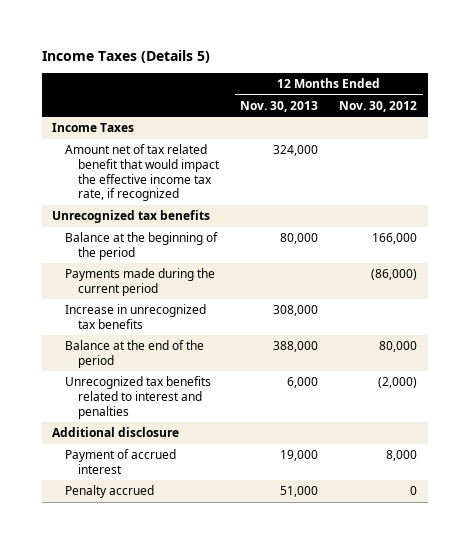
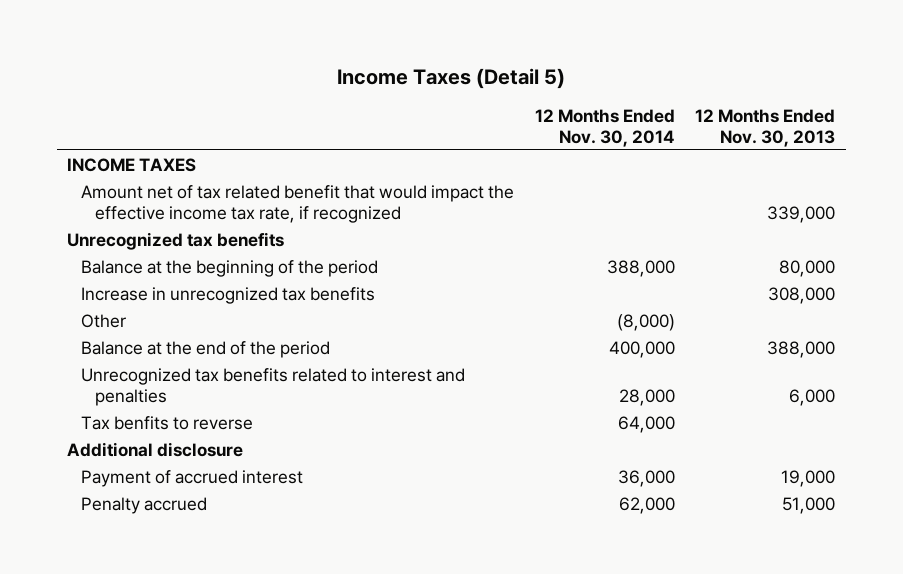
[41,49,210,63] Income Taxes (Details 5) -> [337,68,566,90] Income Taxes (Detail 5)
[339,100,418,112] Nov. 30, 2012 -> none
none -> [534,108,675,147] 12 Months Ended Nov. 30, 2014
[52,123,135,133] Income Taxes -> [67,157,197,172] INCOME TAXES
[272,145,318,157] 324,000 -> [767,205,836,223] 339,000
[64,268,215,296] Payments made during the current period -> none
none -> [81,313,127,328] Other
none -> [81,415,254,430] Tax benfits to reverse

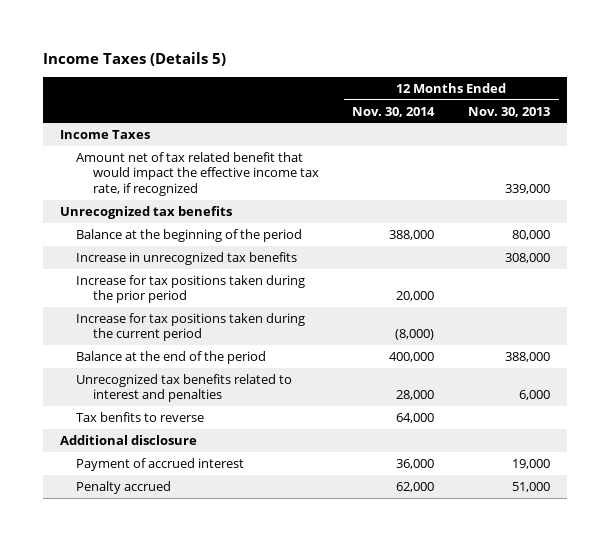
[337,68,566,90] Income Taxes (Detail 5) -> [43,51,227,66] Income Taxes (Details 5)
[67,157,197,172] INCOME TAXES -> [60,130,151,140] Income Taxes
[81,313,127,328] Other -> none
none -> [76,275,306,304] Increase for tax positions taken during the prior period
none -> [76,313,306,342] Increase for tax positions taken during the current period

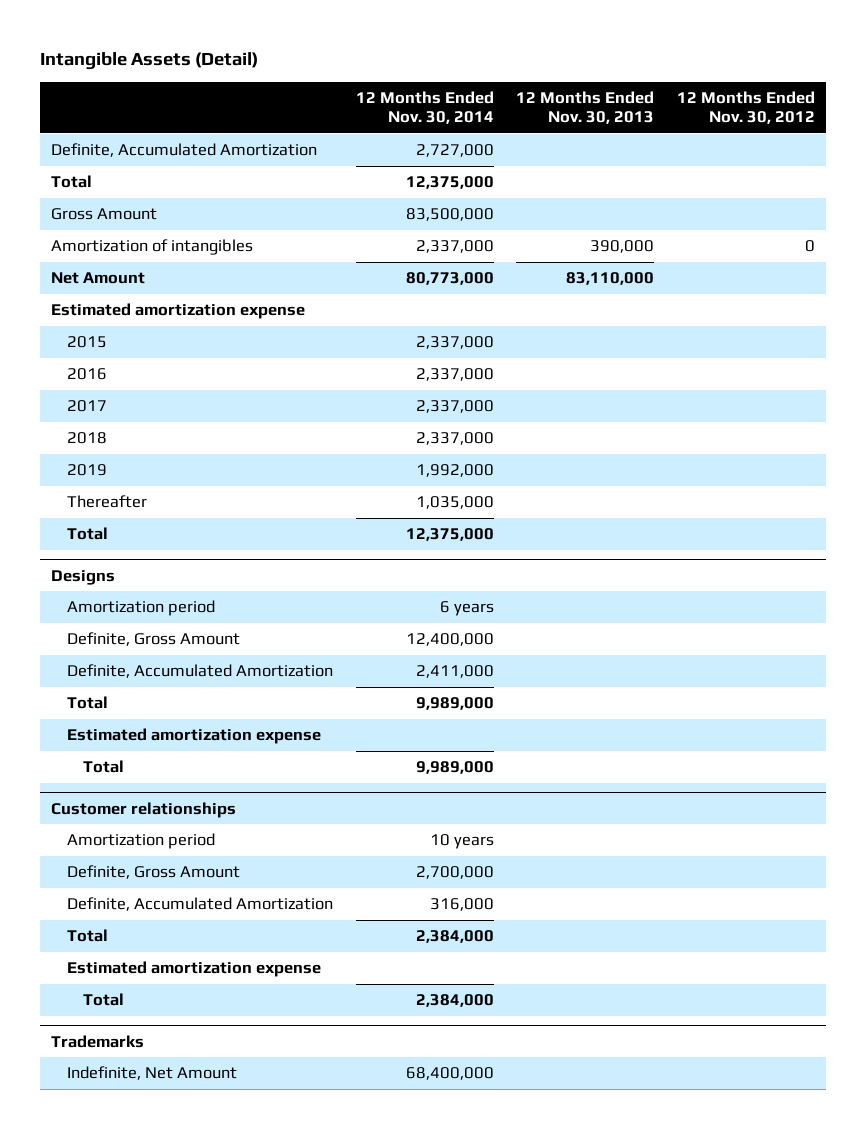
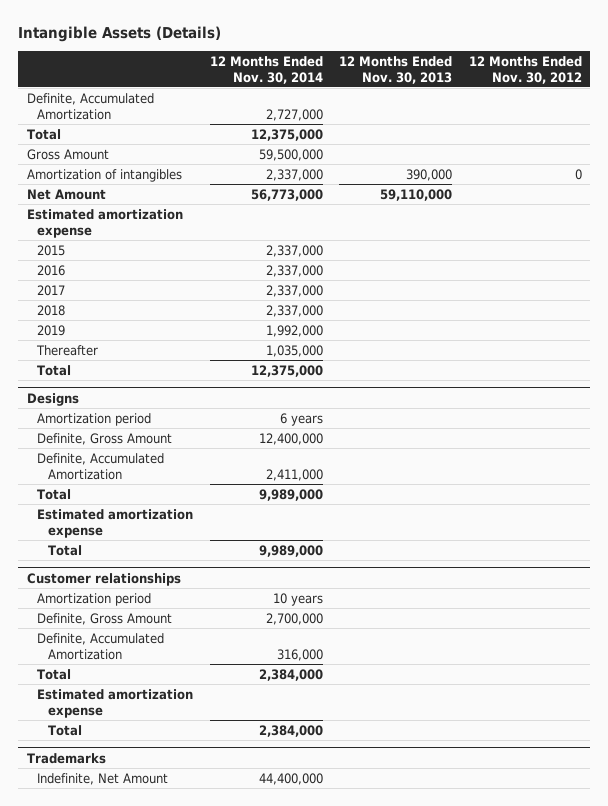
[40,52,259,71] Intangible Assets (Detail) -> [18,26,222,43] Intangible Assets (Details)
[405,208,494,222] 83,500,000 -> [258,148,323,161] 59,500,000
[405,272,494,286] 80,773,000 -> [250,188,323,201] 56,773,000
[566,272,655,286] 83,110,000 -> [380,188,453,201] 59,110,000
[405,1067,494,1081] 68,400,000 -> [258,772,323,785] 44,400,000

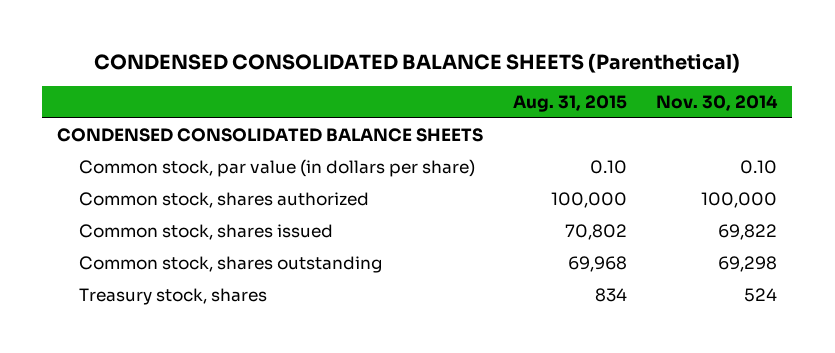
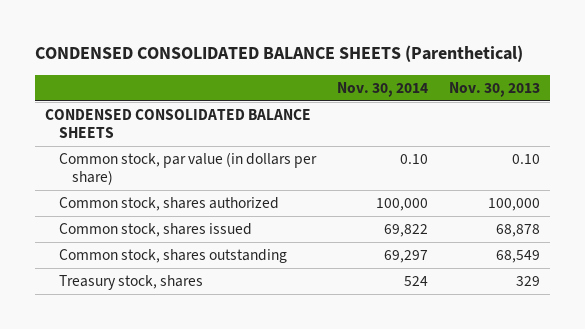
[512,95,627,113] Aug. 31, 2015 -> none
none -> [448,82,540,98] Nov. 30, 2013
[718,256,778,273] 69,298 -> [383,250,428,264] 69,297

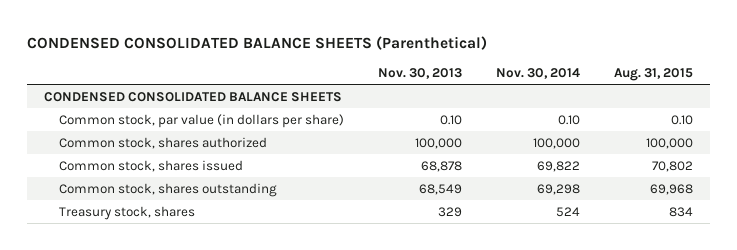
none -> [614,68,694,82] Aug. 31, 2015
[383,250,428,264] 69,297 -> [537,183,581,195] 69,298

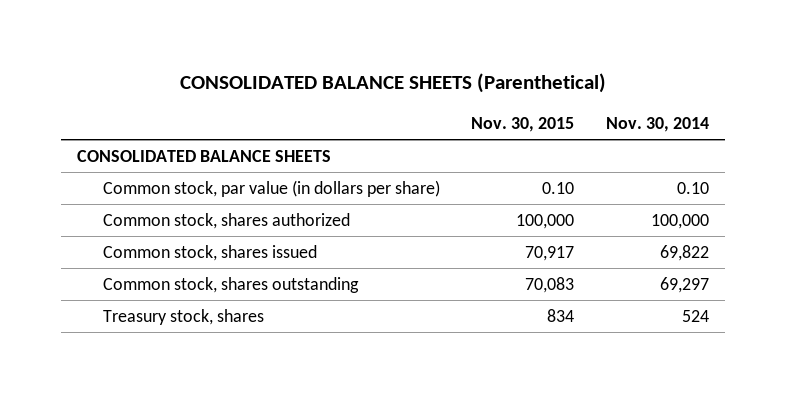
[26,35,487,50] CONDENSED CONSOLIDATED BALANCE SHEETS (Parenthetical) -> [179,72,606,93] CONSOLIDATED BALANCE SHEETS (Parenthetical)
[377,68,462,80] Nov. 30, 2013 -> none
[614,68,694,82] Aug. 31, 2015 -> none
none -> [471,117,575,133] Nov. 30, 2015
[43,91,342,102] CONDENSED CONSOLIDATED BALANCE SHEETS -> [76,150,331,163] CONSOLIDATED BALANCE SHEETS
[537,183,581,195] 69,298 -> [660,277,710,294] 69,297

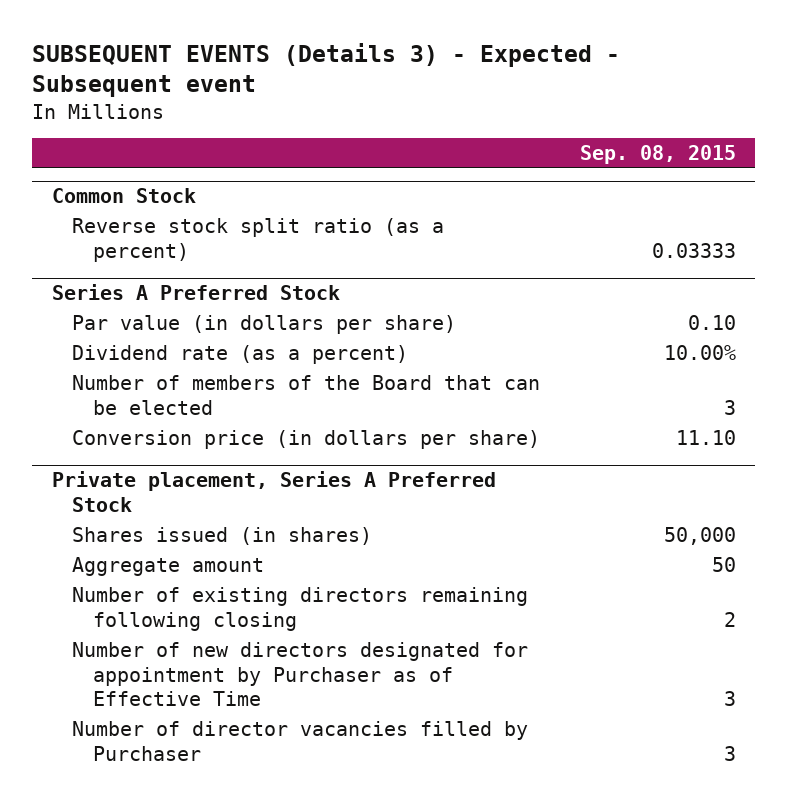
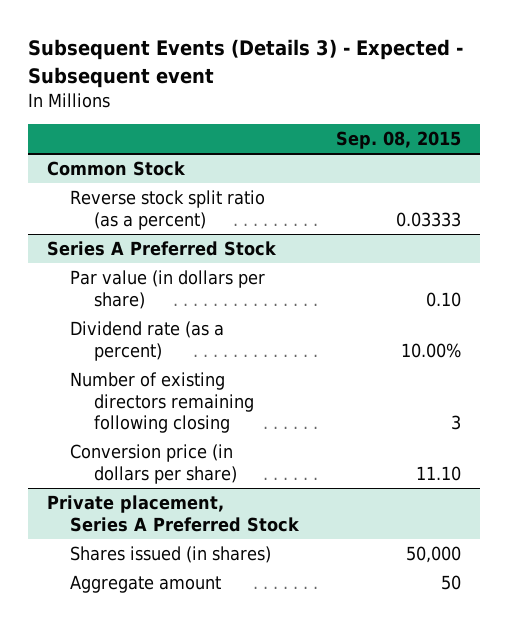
[32,43,621,98] SUBSEQUENT EVENTS (Details 3) - Expected - Subsequent event -> [28,39,464,88] Subsequent Events (Details 3) - Expected - Subsequent event
[72,375,541,415] Number of members of the Board that can be elected -> none
none -> [70,372,255,433] Number of existing directors remaining following closing
[72,587,529,631] Number of existing directors remaining following closing -> none
[72,642,529,707] Number of new directors designated for appointment by Purchaser as of Effective Time -> none
[72,721,529,761] Number of director vacancies filled by Purchaser -> none

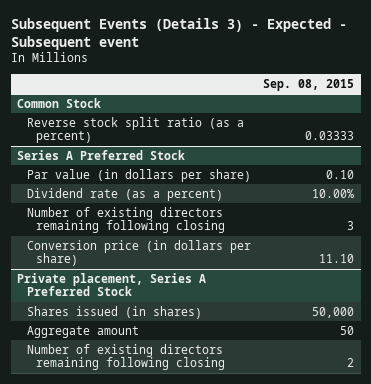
none -> [26,343,226,371] Number of existing directors remaining following closing

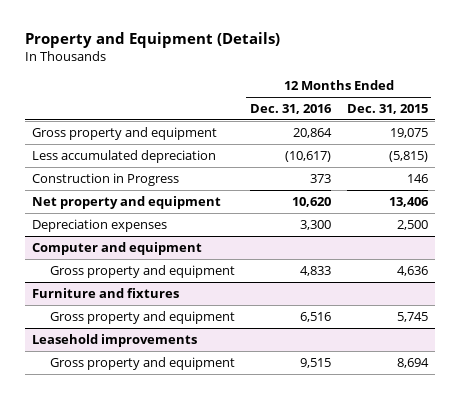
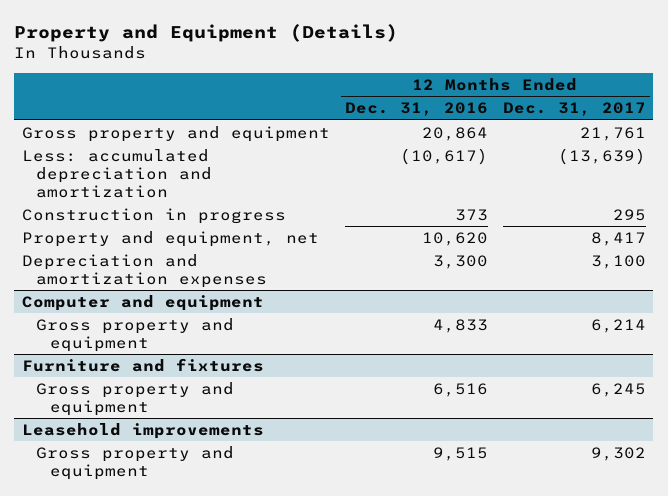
[346,104,428,115] Dec. 31, 2015 -> none
none -> [502,102,646,117] Dec. 31, 2017
[32,149,217,163] Less accumulated depreciation -> [21,148,213,198] Less: accumulated depreciation and amortization
[32,172,180,186] Construction in Progress -> [21,207,286,224] Construction in progress
[32,195,222,209] Net property and equipment -> [21,230,319,247] Property and equipment, net
[32,218,168,232] Depreciation expenses -> [21,253,268,288] Depreciation and amortization expenses

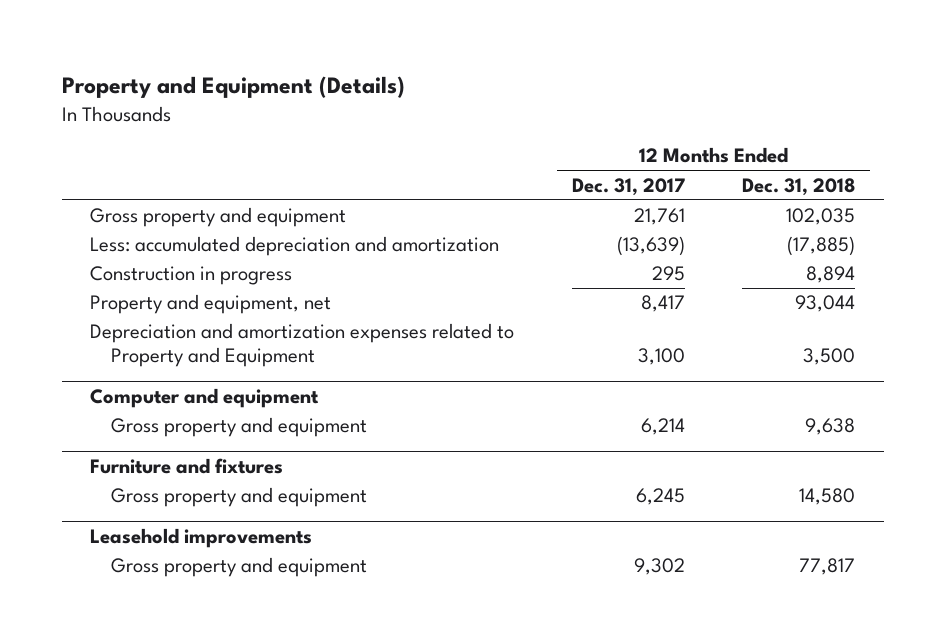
[344,102,488,117] Dec. 31, 2016 -> none
none -> [742,177,856,196] Dec. 31, 2018
[21,253,268,288] Depreciation and amortization expenses -> [90,323,515,368] Depreciation and amortization expenses related to Property and Equipment

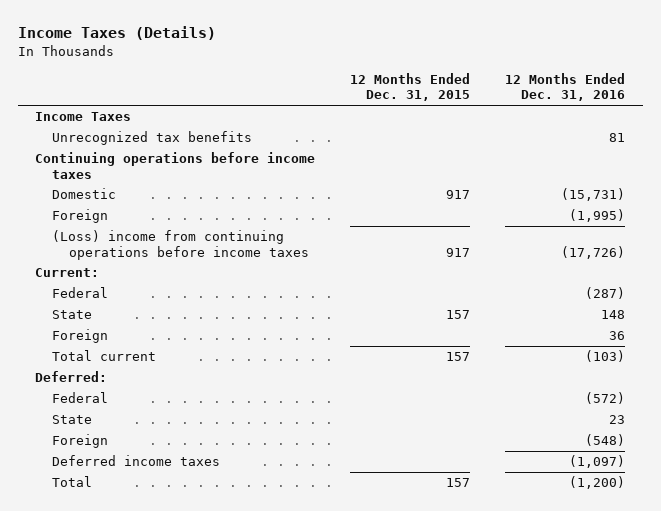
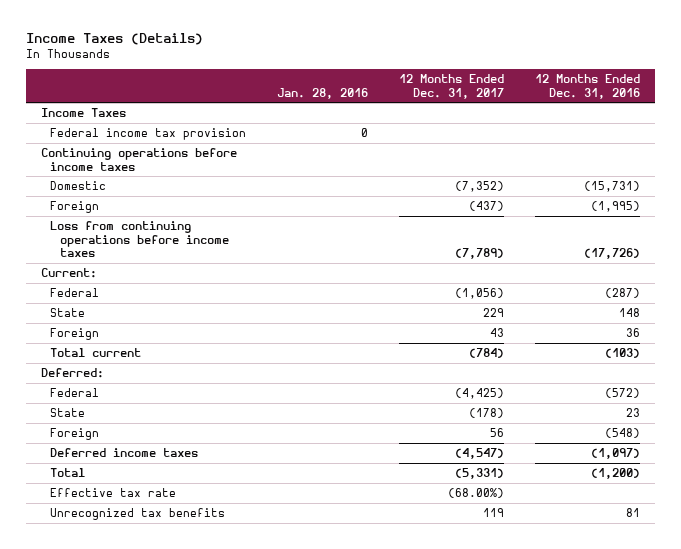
[350,72,471,102] 12 Months Ended Dec. 31, 2015 -> none
none -> [277,87,369,99] Jan. 28, 2016
none -> [398,73,504,99] 12 Months Ended Dec. 31, 2017
none -> [50,128,247,141] Federal income tax provision
[52,230,309,260] (Loss) income from continuing operations before income taxes -> [50,221,229,258] Loss from continuing operations before income taxes
none -> [50,488,177,498] Effective tax rate
[52,131,253,146] Unrecognized tax benefits -> [50,508,226,521] Unrecognized tax benefits

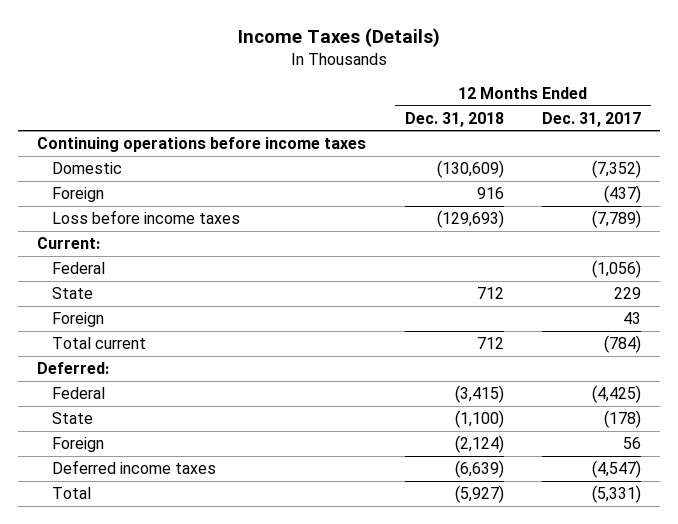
[277,87,369,99] Jan. 28, 2016 -> none
[534,73,640,99] 12 Months Ended Dec. 31, 2016 -> none
none -> [404,111,504,127] Dec. 31, 2018
[41,108,127,118] Income Taxes -> none
[50,128,247,141] Federal income tax provision -> none
[50,221,229,258] Loss from continuing operations before income taxes -> [52,210,241,225] Loss before income taxes
[50,488,177,498] Effective tax rate -> none
[50,508,226,521] Unrecognized tax benefits -> none

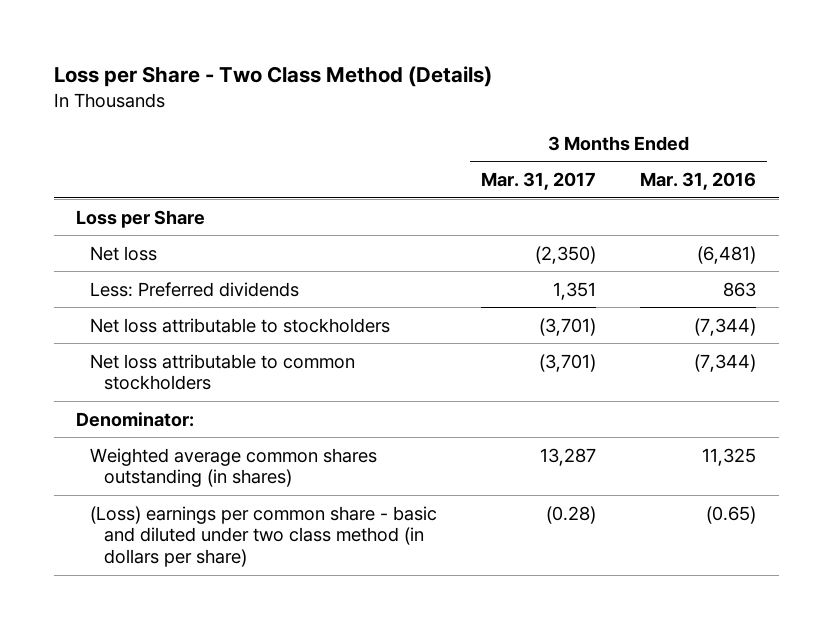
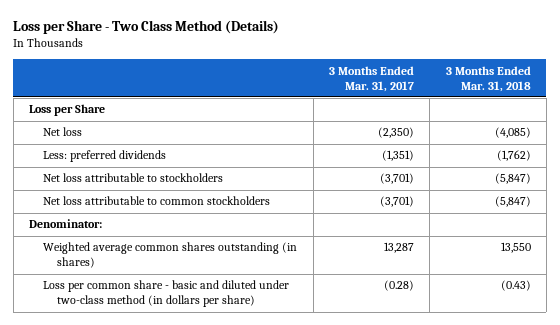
[640,172,757,191] Mar. 31, 2016 -> none
none -> [445,65,531,92] 3 Months Ended Mar. 31, 2018
[89,281,299,297] Less: Preferred dividends -> [43,150,167,163] Less: preferred dividends
[553,281,597,300] 1,351 -> [381,150,414,162] (1,351)
[89,505,437,568] (Loss) earnings per common share - basic and diluted under two class method (in dollars per share) -> [43,280,290,308] Loss per common share - basic and diluted under two-class method (in dollars per share)

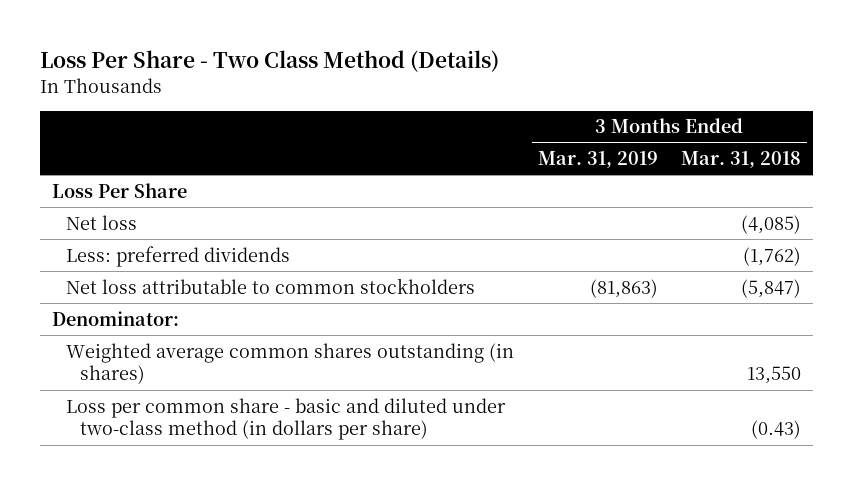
[13,20,280,35] Loss per Share - Two Class Method (Details) -> [39,49,499,72] Loss Per Share - Two Class Method (Details)
[328,65,414,92] 3 Months Ended Mar. 31, 2017 -> none
none -> [537,151,658,169] Mar. 31, 2019
[29,104,106,117] Loss per Share -> [51,182,187,198] Loss Per Share
[43,173,224,183] Net loss attributable to stockholders -> none

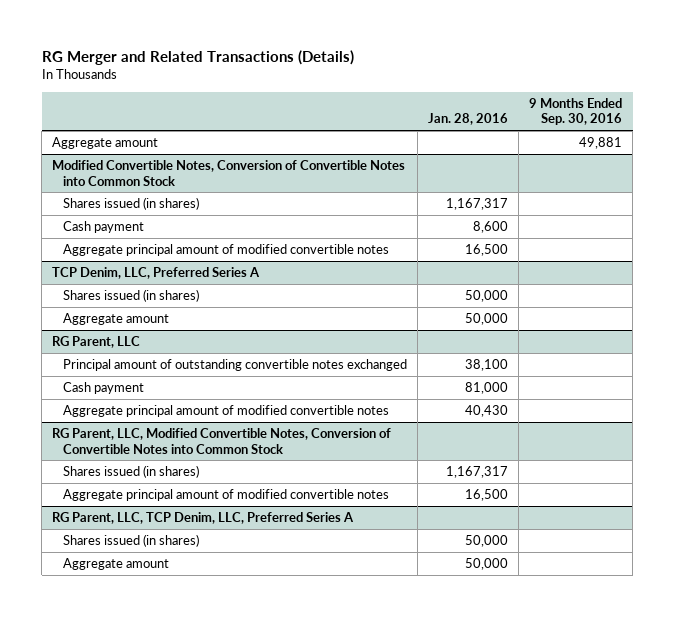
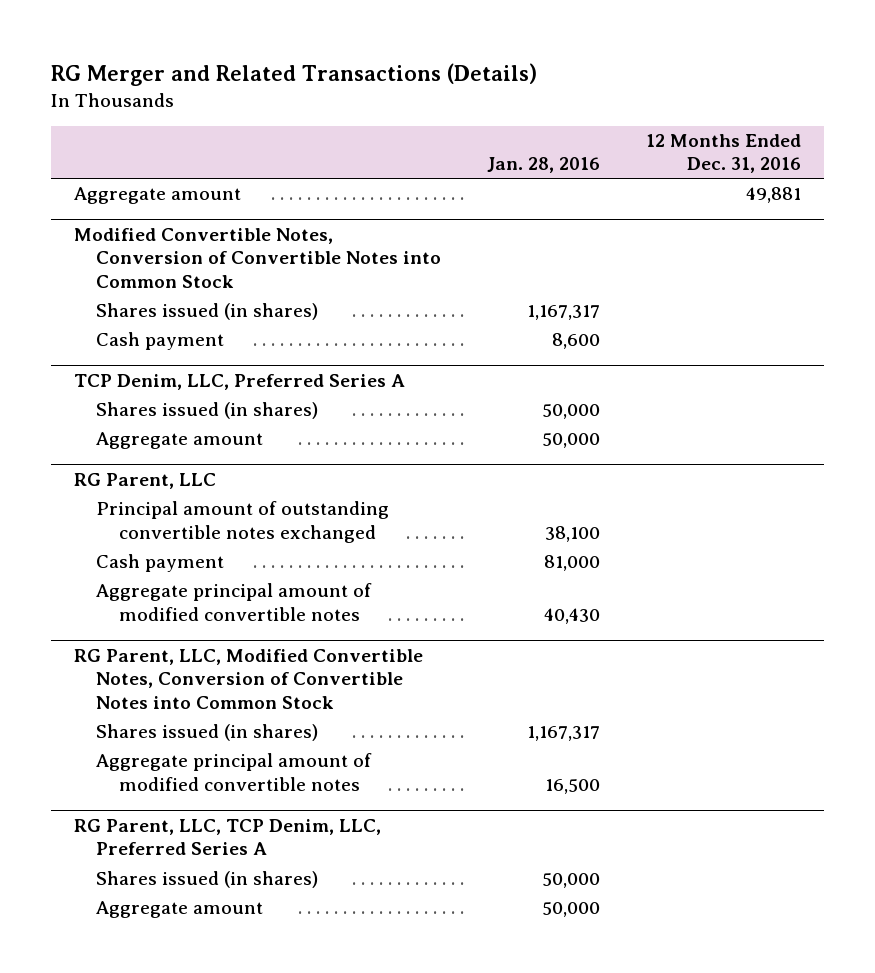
[529,97,623,126] 9 Months Ended Sep. 30, 2016 -> none
none -> [646,133,802,174] 12 Months Ended Dec. 31, 2016
[62,243,389,256] Aggregate principal amount of modified convertible notes -> none

